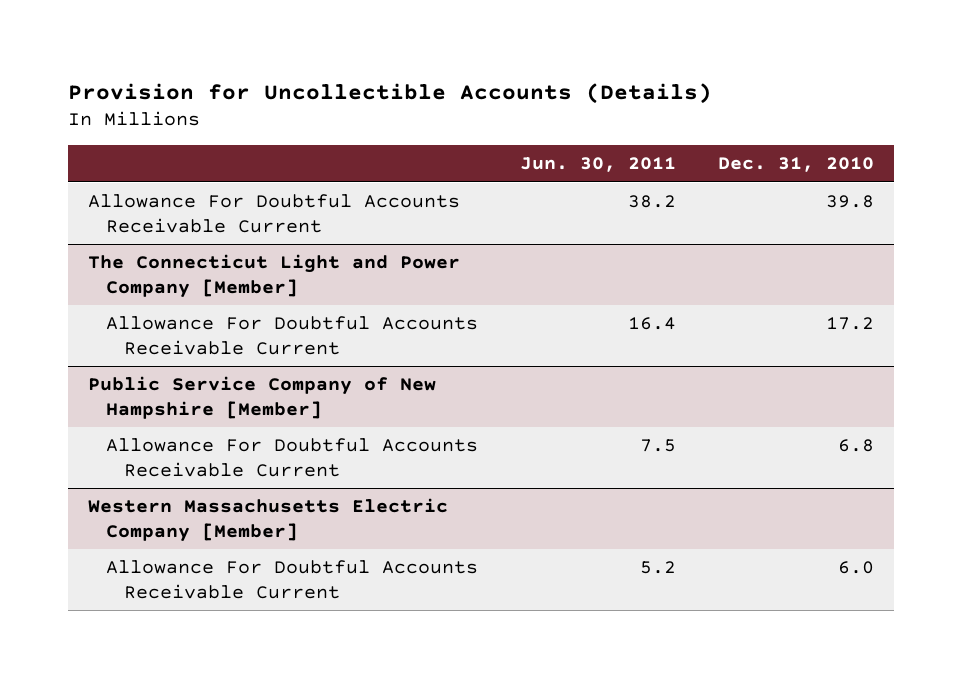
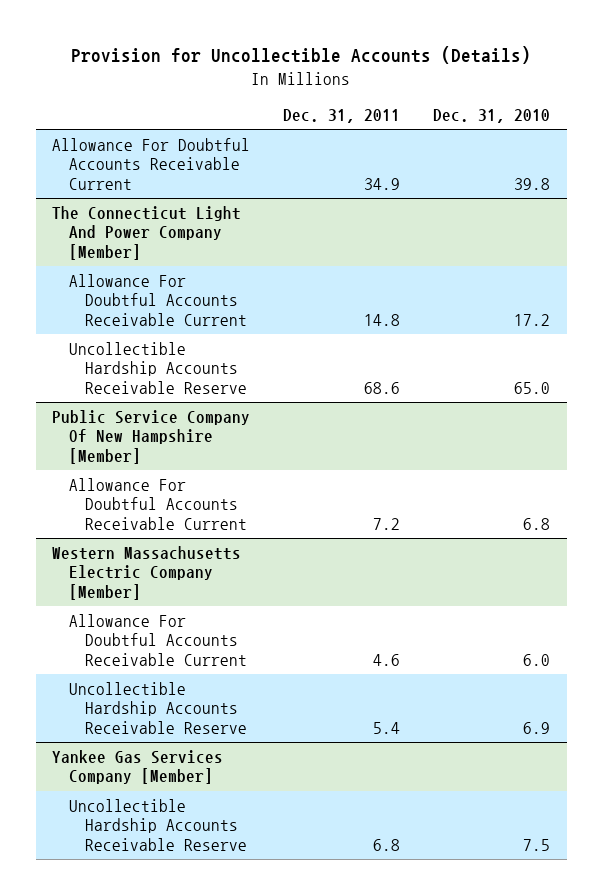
[520,157,677,173] Jun. 30, 2011 -> none
none -> [283,109,401,124] Dec. 31, 2011
[88,254,461,298] The Connecticut Light and Power Company [Member] -> [52,205,242,260] The Connecticut Light And Power Company [Member]
none -> [68,341,248,394] Uncollectible Hardship Accounts Receivable Reserve
[88,376,437,419] Public Service Company of New Hampshire [Member] -> [52,409,251,464] Public Service Company Of New Hampshire [Member]
none -> [68,681,248,734] Uncollectible Hardship Accounts Receivable Reserve
none -> [52,749,224,785] Yankee Gas Services Company [Member]
none -> [68,798,248,851] Uncollectible Hardship Accounts Receivable Reserve

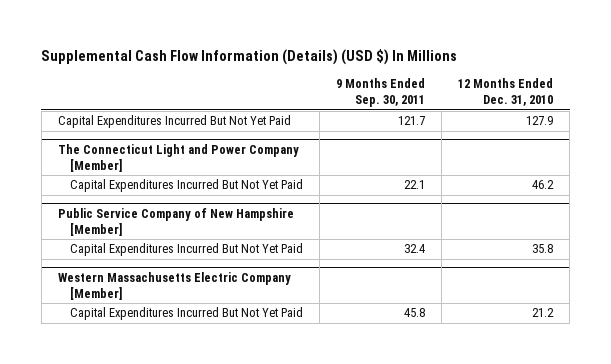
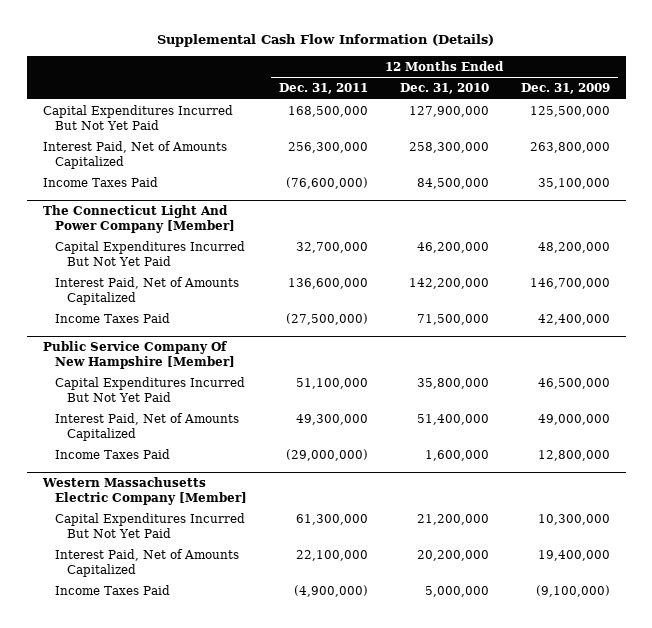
[41,48,458,65] Supplemental Cash Flow Information (Details) (USD $) In Millions -> [157,34,495,48] Supplemental Cash Flow Information (Details)
[335,77,425,108] 9 Months Ended Sep. 30, 2011 -> none
none -> [278,83,368,95] Dec. 31, 2011
none -> [520,83,610,95] Dec. 31, 2009
[526,116,554,126] 127.9 -> [408,105,489,117] 127,900,000
none -> [42,140,227,169] Interest Paid, Net of Amounts Capitalized
none -> [42,176,158,187] Income Taxes Paid
[57,143,299,173] The Connecticut Light and Power Company [Member] -> [42,205,235,233] The Connecticut Light And Power Company [Member]
[532,180,555,190] 46.2 -> [416,241,489,253] 46,200,000
none -> [54,276,239,305] Interest Paid, Net of Amounts Capitalized
none -> [54,312,170,323] Income Taxes Paid
[57,207,294,237] Public Service Company of New Hampshire [Member] -> [42,341,235,369] Public Service Company Of New Hampshire [Member]
[532,244,554,254] 35.8 -> [416,377,489,389] 35,800,000
none -> [54,412,239,441] Interest Paid, Net of Amounts Capitalized
none -> [54,448,170,459] Income Taxes Paid
[532,308,555,318] 21.2 -> [416,513,489,525] 21,200,000
none -> [54,548,239,577] Interest Paid, Net of Amounts Capitalized
none -> [54,584,170,595] Income Taxes Paid

